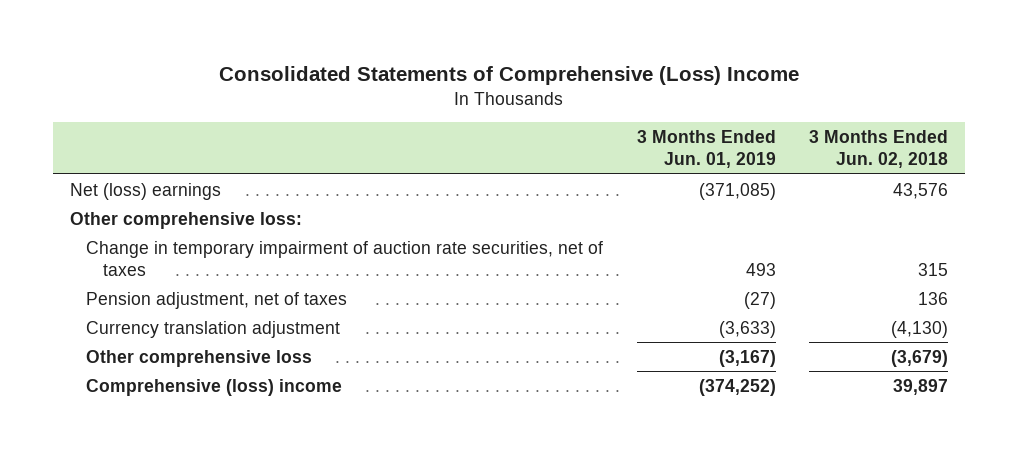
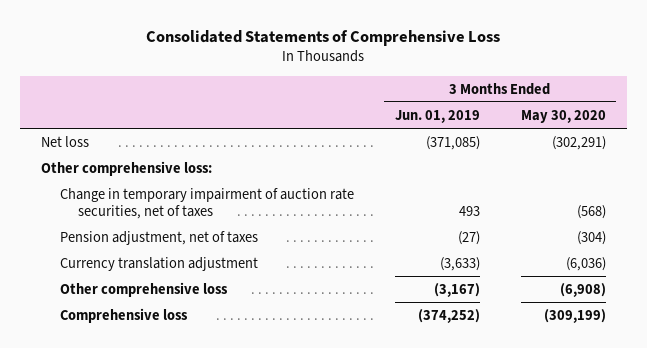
[218,65,799,85] Consolidated Statements of Comprehensive (Loss) Income -> [146,30,501,47] Consolidated Statements of Comprehensive Loss
[808,129,948,169] 3 Months Ended Jun. 02, 2018 -> none
none -> [521,109,607,123] May 30, 2020
[69,182,221,200] Net (loss) earnings -> [40,135,89,147] Net loss
[86,378,343,396] Comprehensive (loss) income -> [59,307,188,323] Comprehensive loss

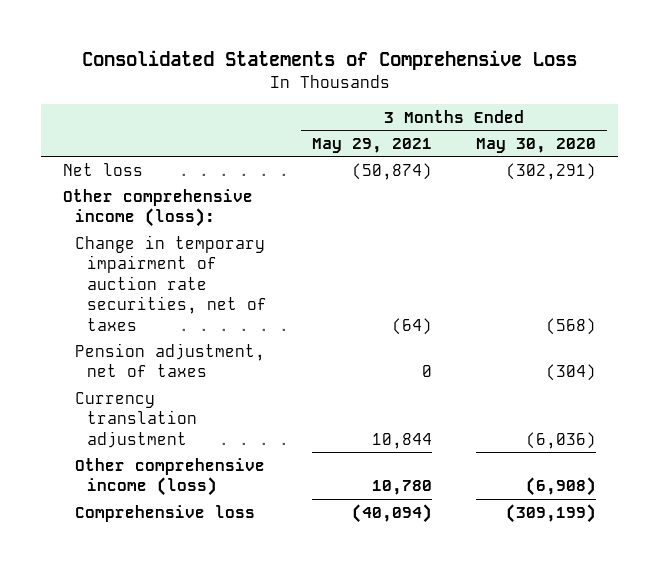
[394,109,480,123] Jun. 01, 2019 -> none
none -> [311,138,432,154] May 29, 2021
[40,160,212,176] Other comprehensive loss: -> [63,188,254,228] Other comprehensive income (loss):
[59,281,228,297] Other comprehensive loss -> [75,457,266,497] Other comprehensive income (loss)

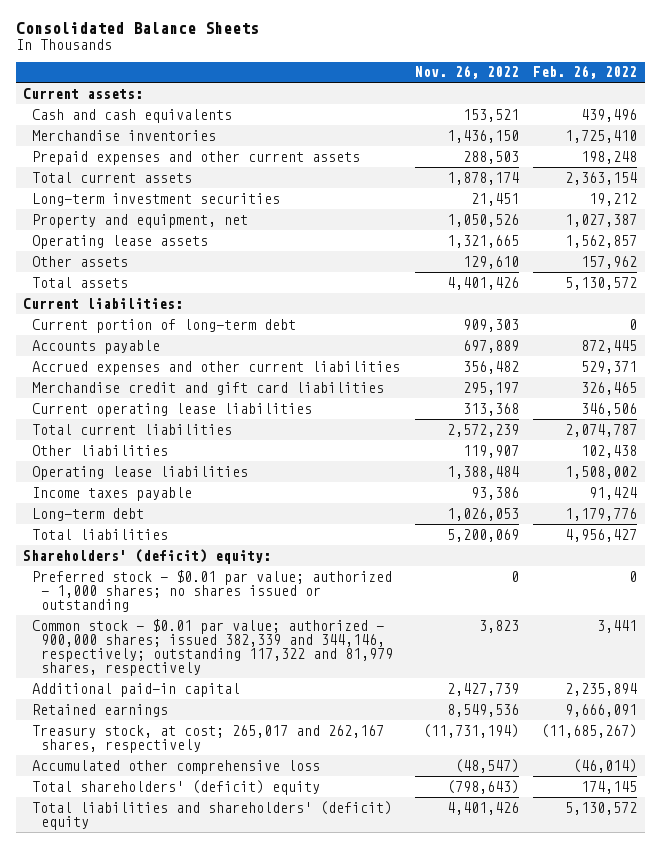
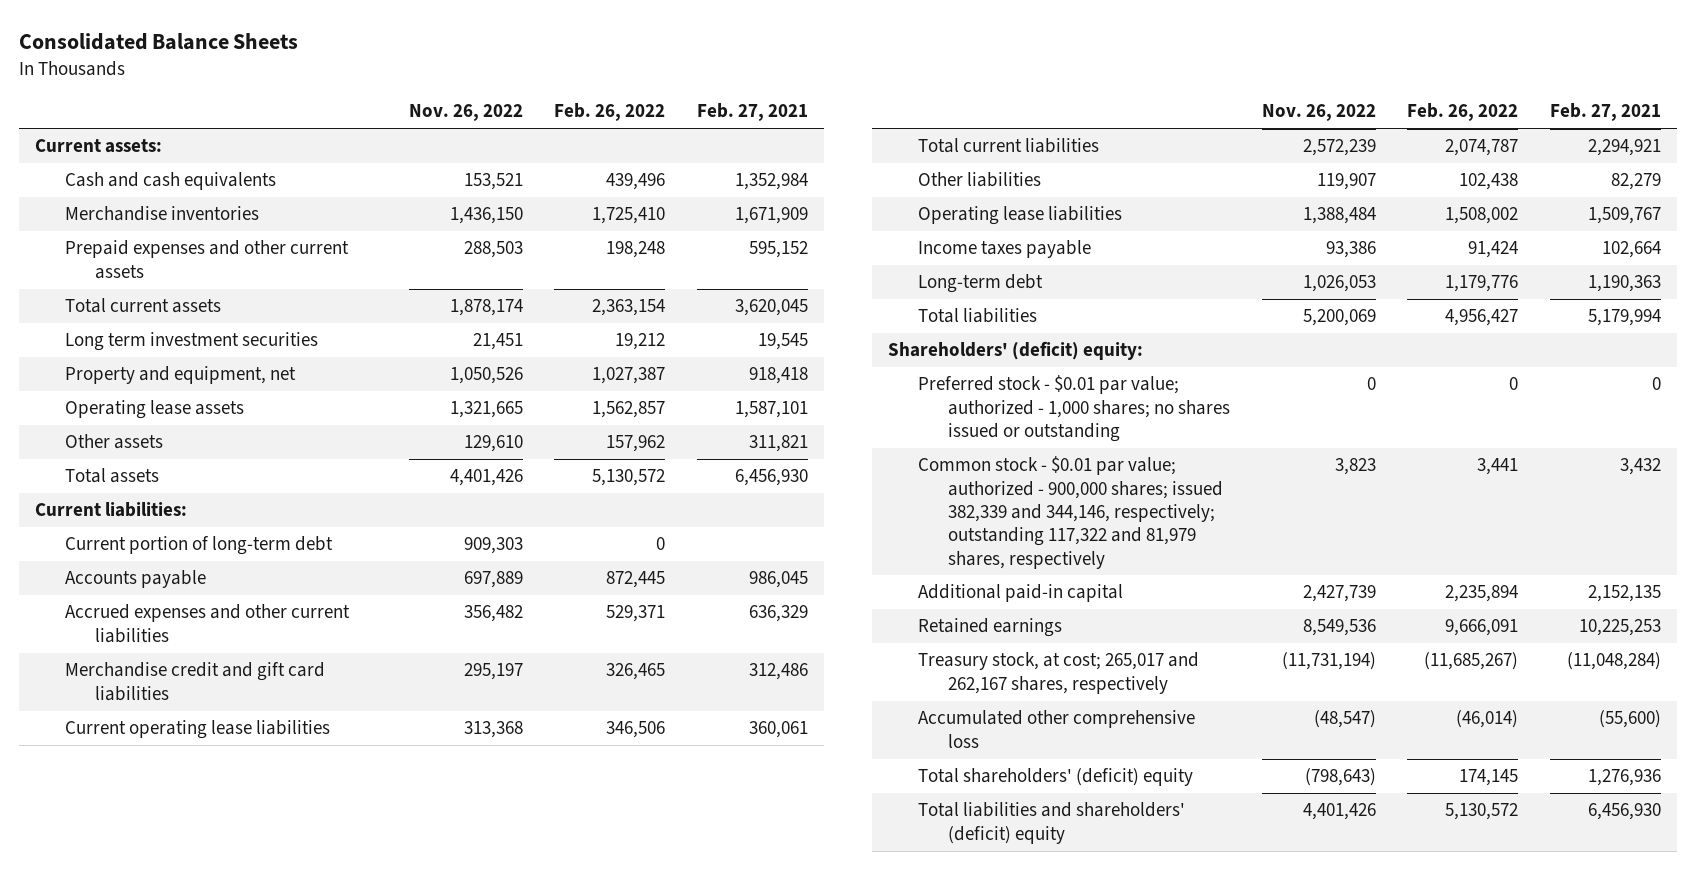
none -> [697,103,809,122] Feb. 27, 2021
[32,192,281,206] Long-term investment securities -> [64,332,318,352] Long term investment securities

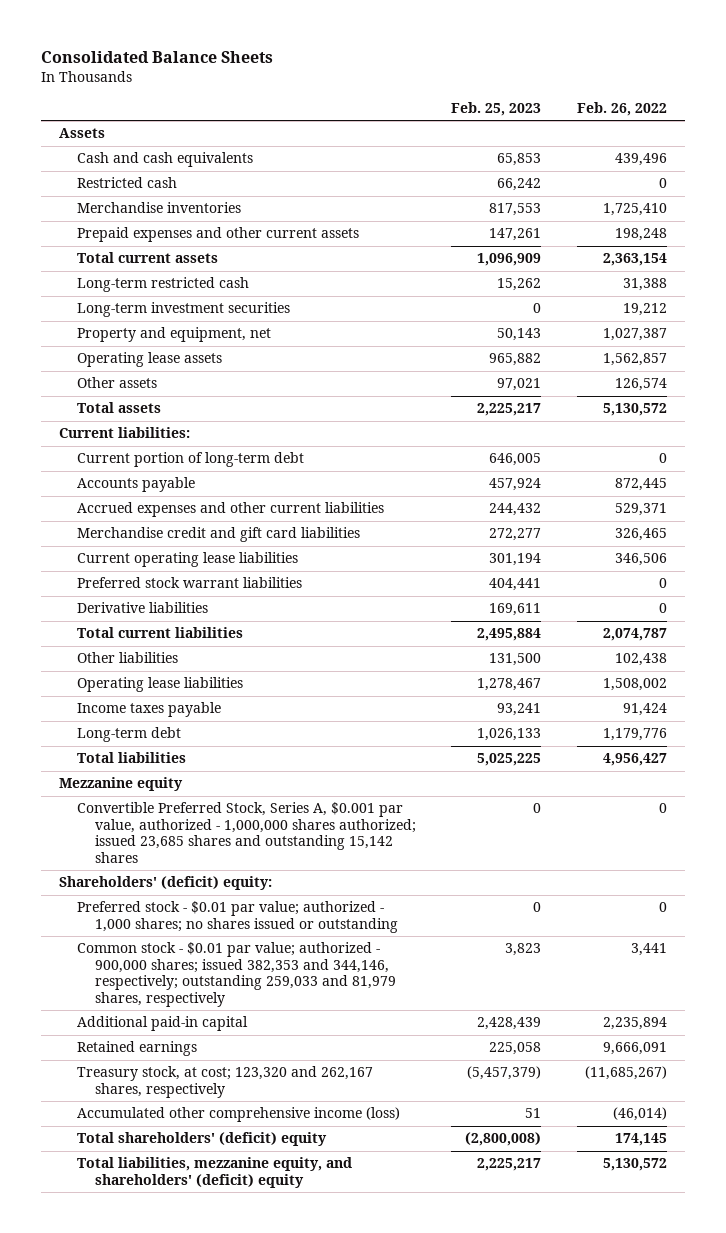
[408,104,523,122] Nov. 26, 2022 -> none
[697,103,809,122] Feb. 27, 2021 -> none
none -> [451,102,542,117] Feb. 25, 2023
[34,139,162,154] Current assets: -> [59,128,106,139] Assets
none -> [77,177,178,189] Restricted cash
none -> [77,277,250,293] Long-term restricted cash
[64,332,318,352] Long term investment securities -> [77,302,291,318] Long-term investment securities
[606,435,666,453] 157,962 -> [614,378,667,392] 126,574
none -> [77,577,303,589] Preferred stock warrant liabilities
none -> [77,602,209,614] Derivative liabilities
none -> [59,777,184,792] Mezzanine equity
none -> [77,802,416,863] Convertible Preferred Stock, Series A, $0.001 par value, authorized - 1,000,000 shares authorized; issued 23,685 shares and outstanding 15,142 shares
[917,456,1223,569] Common stock - $0.01 par value; authorized - 900,000 shares; issued 382,339 and 344,146, respectively; outstanding 117,322 and 81,979 shares, respectively -> [77,942,396,1007] Common stock - $0.01 par value; authorized - 900,000 shares; issued 382,353 and 344,146, respectively; outstanding 259,033 and 81,979 shares, respectively
[917,652,1199,694] Treasury stock, at cost; 265,017 and 262,167 shares, respectively -> [77,1066,374,1098] Treasury stock, at cost; 123,320 and 262,167 shares, respectively
[917,710,1195,748] Accumulated other comprehensive loss -> [77,1107,401,1123] Accumulated other comprehensive income (loss)
[917,802,1185,844] Total liabilities and shareholders' (deficit) equity -> [77,1157,353,1188] Total liabilities, mezzanine equity, and shareholders' (deficit) equity

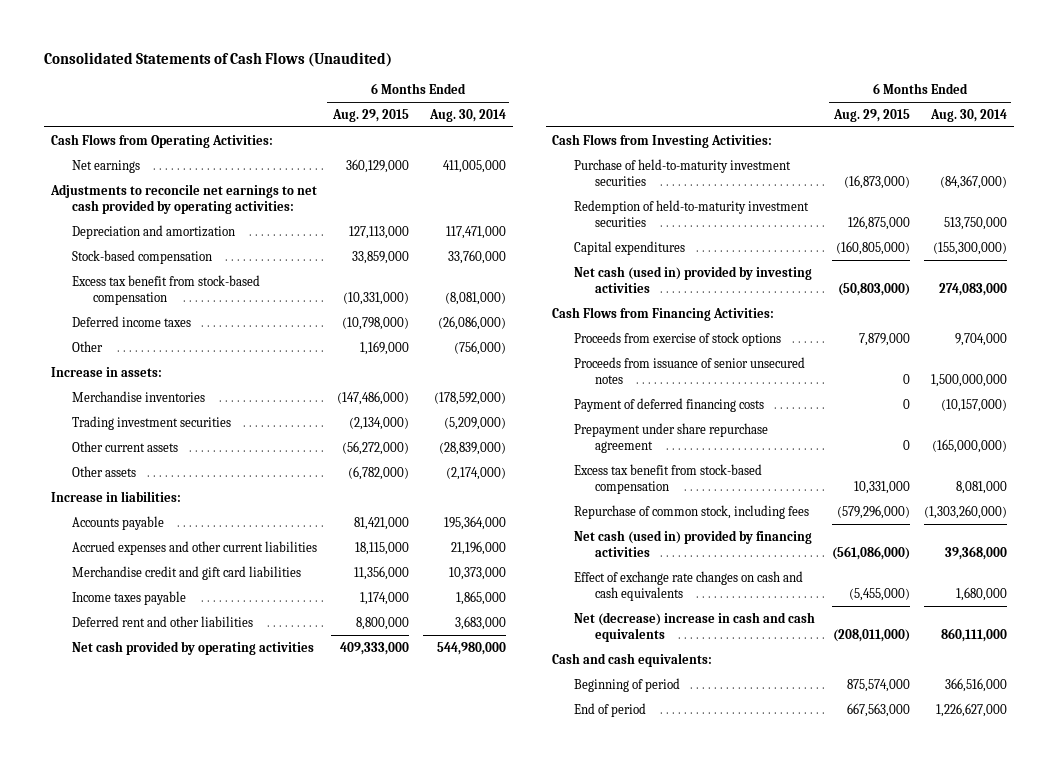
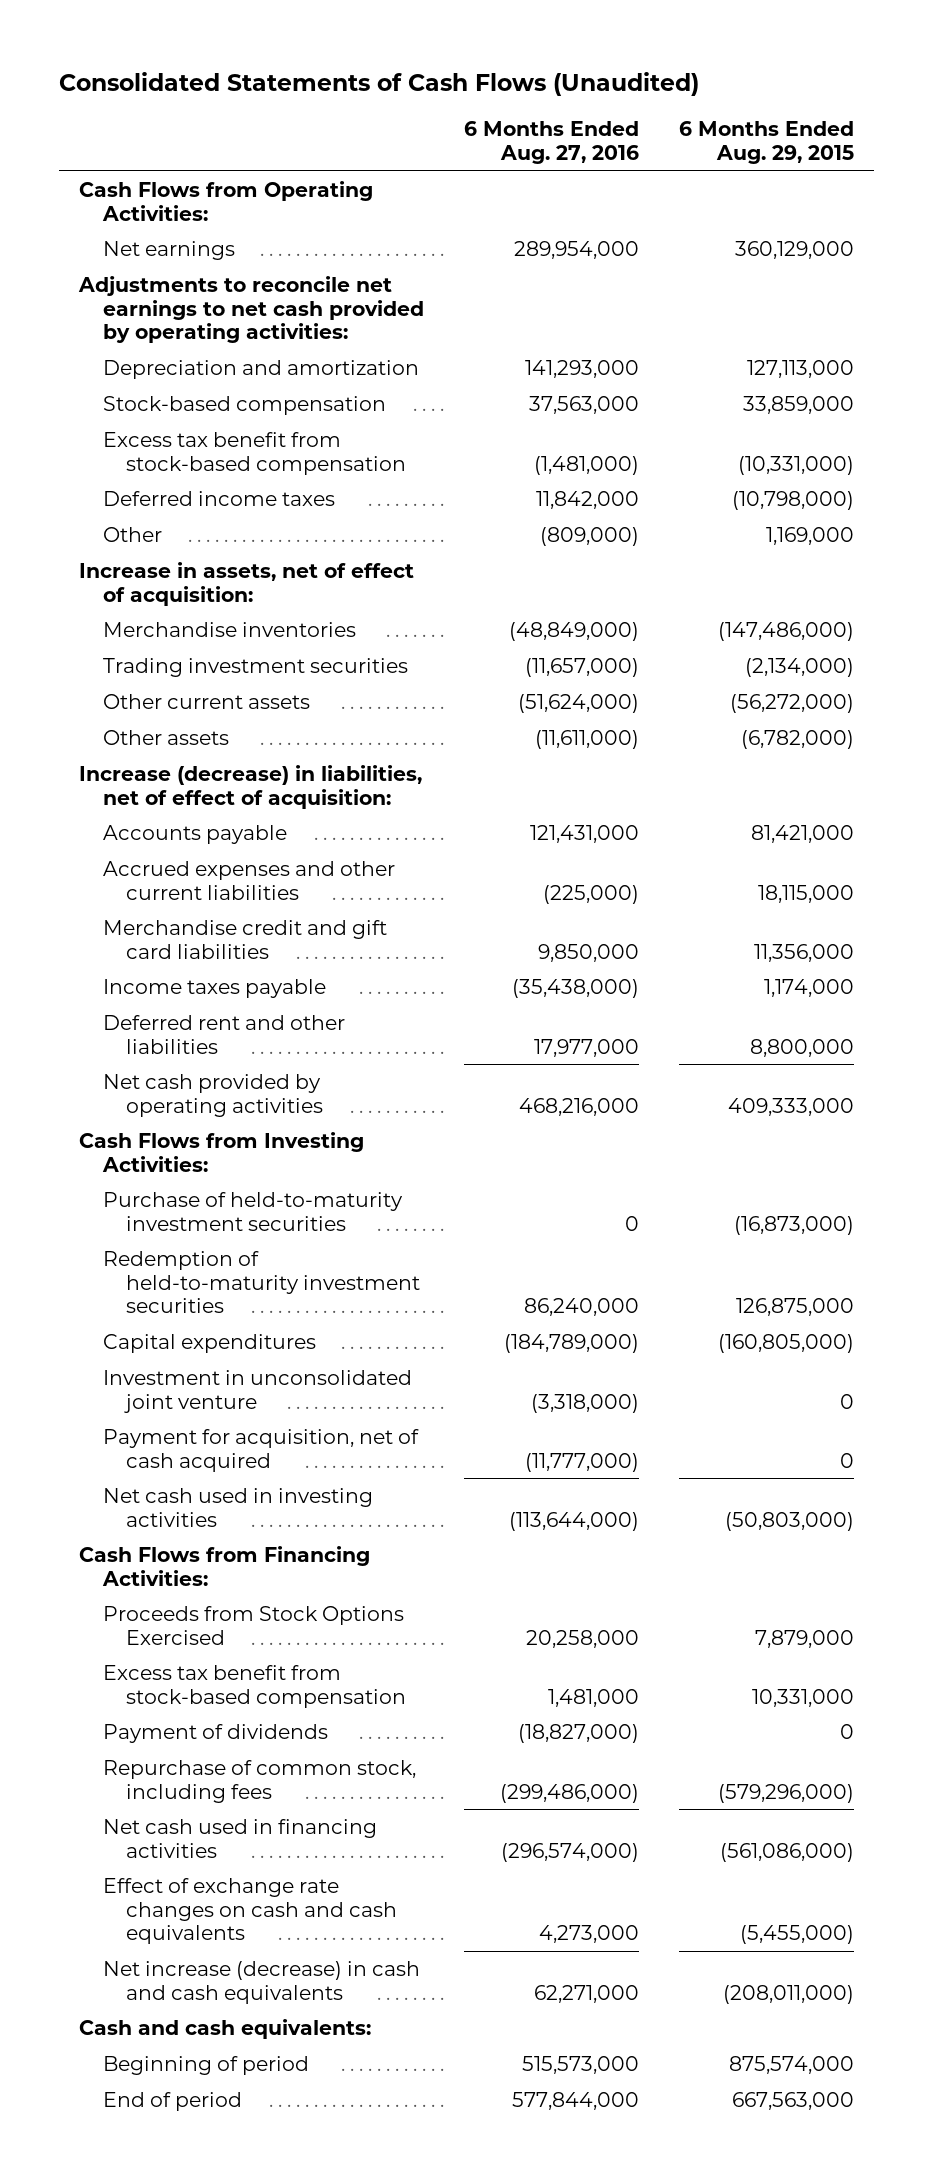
[428,109,506,123] Aug. 30, 2014 -> none
none -> [463,121,639,165] 6 Months Ended Aug. 27, 2016
[50,366,162,377] Increase in assets: -> none
none -> [79,562,415,606] Increase in assets, net of effect of acquisition:
[50,490,181,502] Increase in liabilities: -> none
none -> [79,765,423,809] Increase (decrease) in liabilities, net of effect of acquisition:
none -> [102,1370,412,1413] Investment in unconsolidated joint venture
none -> [102,1429,419,1472] Payment for acquisition, net of cash acquired
[573,265,812,294] Net cash (used in) provided by investing activities -> [102,1488,373,1527] Net cash used in investing activities
[573,356,805,385] Proceeds from issuance of senior unsecured notes -> none
[573,397,764,412] Payment of deferred financing costs -> none
[573,422,768,454] Prepayment under share repurchase agreement -> none
[573,331,781,346] Proceeds from exercise of stock options -> [102,1606,404,1645] Proceeds from Stock Options Exercised
none -> [102,1724,328,1744] Payment of dividends
[573,529,812,558] Net cash (used in) provided by financing activities -> [102,1819,377,1858] Net cash used in financing activities
[573,611,815,643] Net (decrease) increase in cash and cash equivalents -> [102,1961,420,2004] Net increase (decrease) in cash and cash equivalents

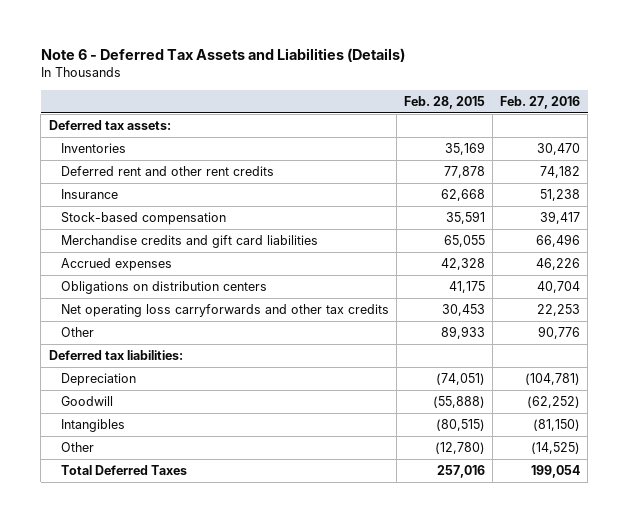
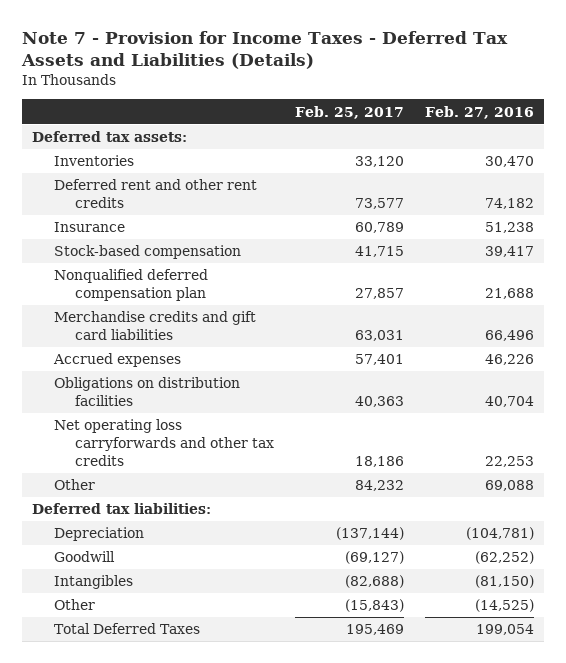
[40,48,405,63] Note 6 - Deferred Tax Assets and Liabilities (Details) -> [20,30,508,69] Note 7 - Provision for Income Taxes - Deferred Tax Assets and Liabilities (Details)
[404,96,486,110] Feb. 28, 2015 -> none
none -> [294,105,404,119] Feb. 25, 2017
none -> [53,269,208,302] Nonqualified deferred compensation plan
[60,281,267,295] Obligations on distribution centers -> [53,377,240,407] Obligations on distribution facilities
[538,326,581,340] 90,776 -> [484,480,534,492] 69,088

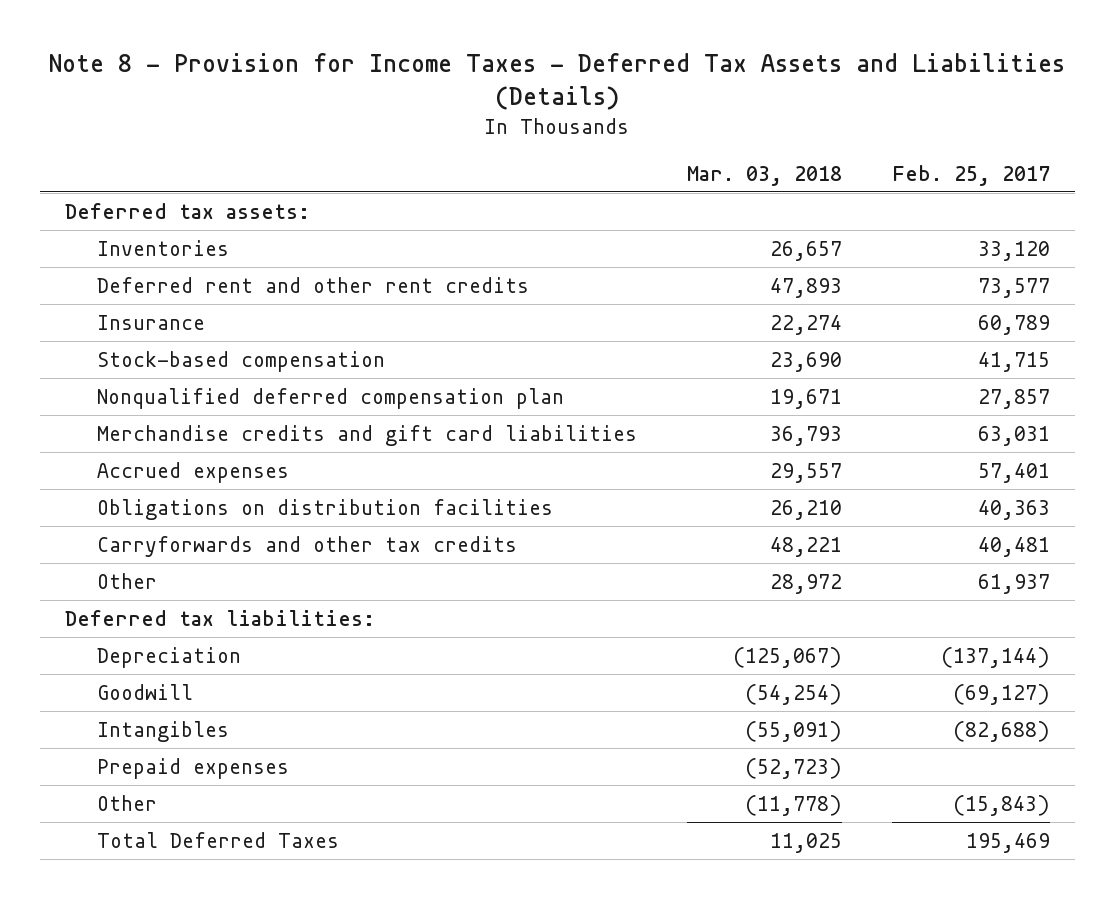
[20,30,508,69] Note 7 - Provision for Income Taxes - Deferred Tax Assets and Liabilities (Details) -> [49,53,1066,111] Note 8 - Provision for Income Taxes - Deferred Tax Assets and Liabilities (Details)
[424,105,534,119] Feb. 27, 2016 -> none
none -> [686,165,842,186] Mar. 03, 2018
[53,419,274,466] Net operating loss carryforwards and other tax credits -> [96,535,517,557] Carryforwards and other tax credits
[354,455,404,467] 18,186 -> [977,536,1050,557] 40,481
[354,480,404,492] 84,232 -> [977,573,1050,594] 61,937
none -> [96,757,289,779] Prepaid expenses

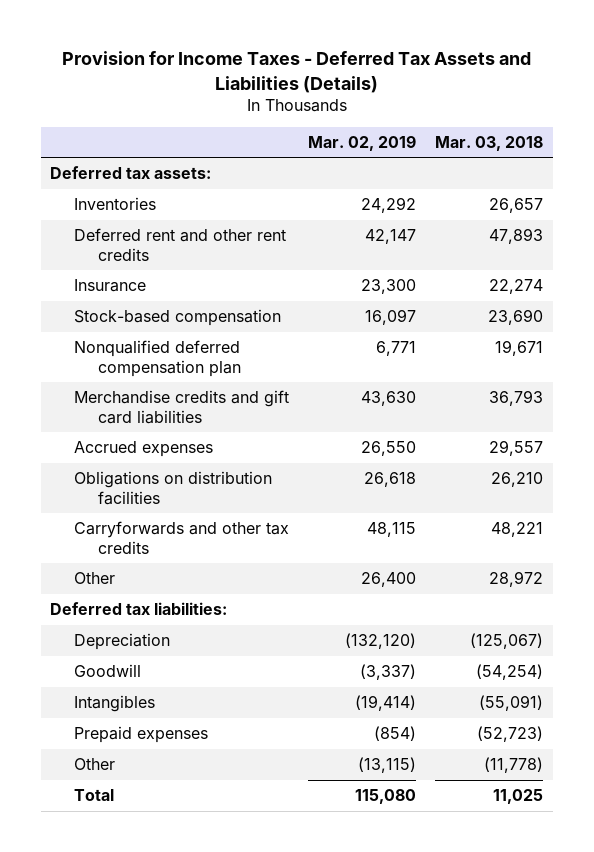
[49,53,1066,111] Note 8 - Provision for Income Taxes - Deferred Tax Assets and Liabilities (Details) -> [61,51,531,93] Provision for Income Taxes - Deferred Tax Assets and Liabilities (Details)
[891,164,1050,186] Feb. 25, 2017 -> none
none -> [308,134,417,151] Mar. 02, 2019
[96,831,339,848] Total Deferred Taxes -> [74,789,115,802] Total

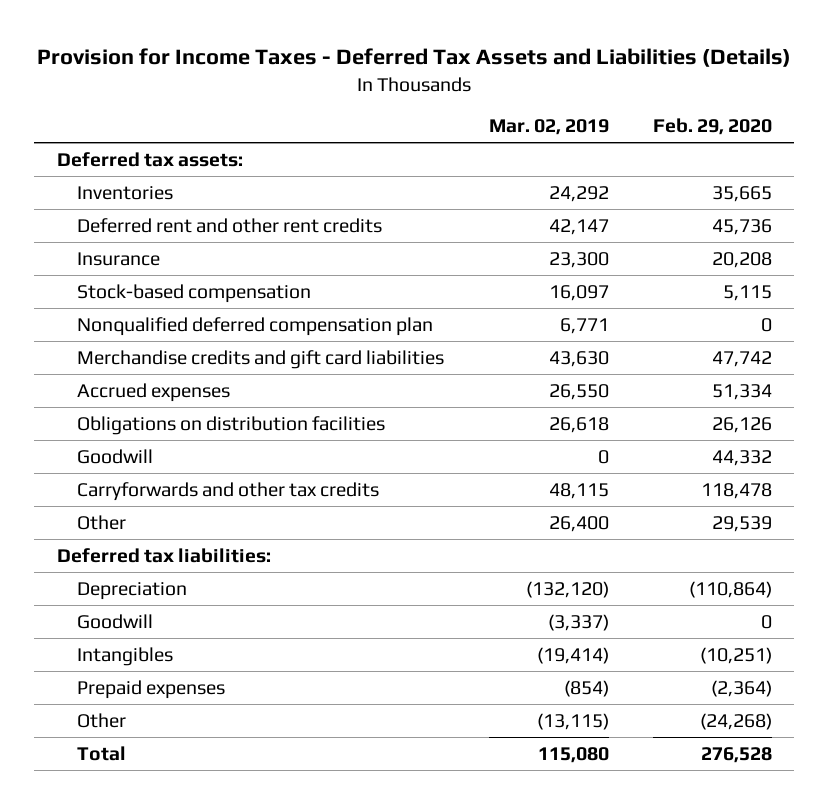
[435,135,544,151] Mar. 03, 2018 -> none
none -> [653,118,773,136] Feb. 29, 2020
none -> [77,448,154,464] Goodwill

